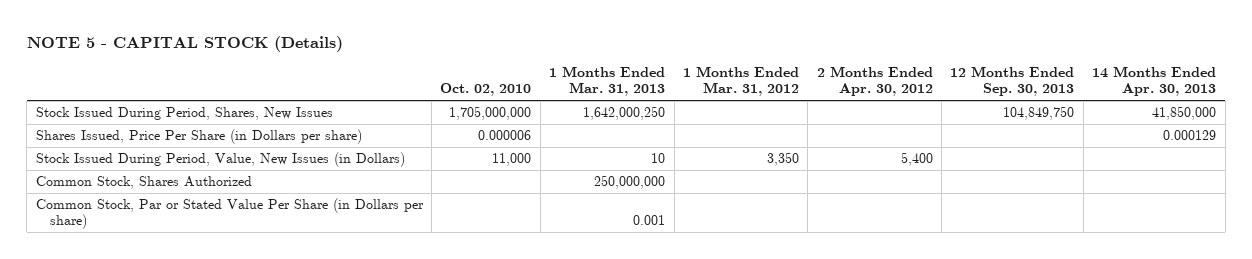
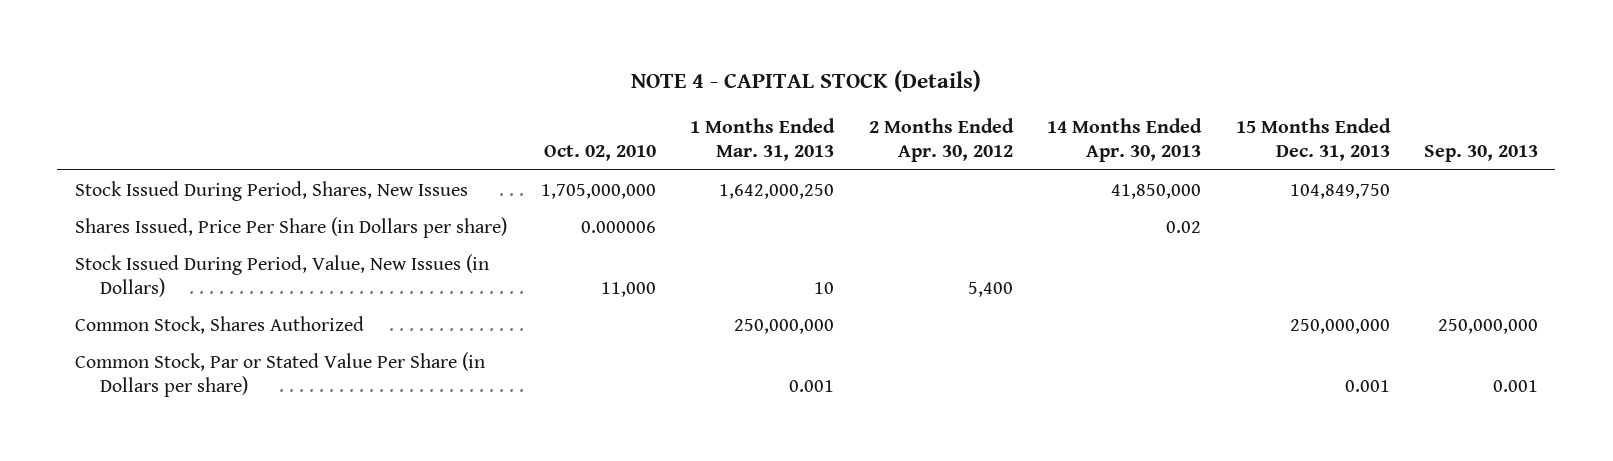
[26,35,343,52] NOTE 5 - CAPITAL STOCK (Details) -> [631,70,982,93] NOTE 4 - CAPITAL STOCK (Details)
[682,66,799,97] 1 Months Ended Mar. 31, 2012 -> none
[950,66,1075,97] 12 Months Ended Sep. 30, 2013 -> none
none -> [1235,118,1391,162] 15 Months Ended Dec. 31, 2013
none -> [1424,145,1539,163] Sep. 30, 2013
[1163,130,1217,141] 0.000129 -> [1166,220,1202,233] 0.02

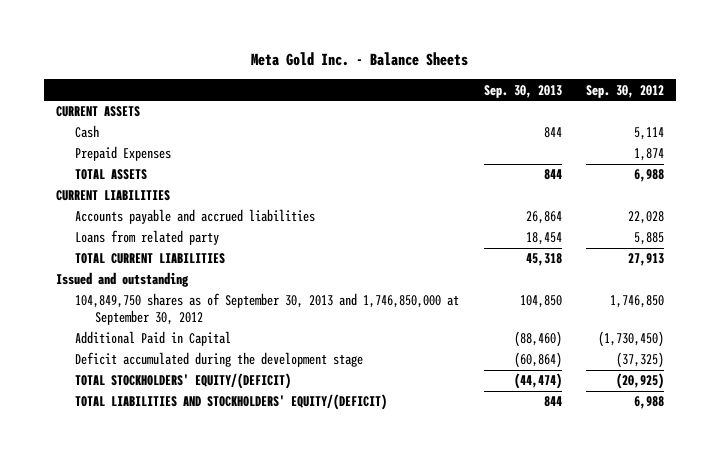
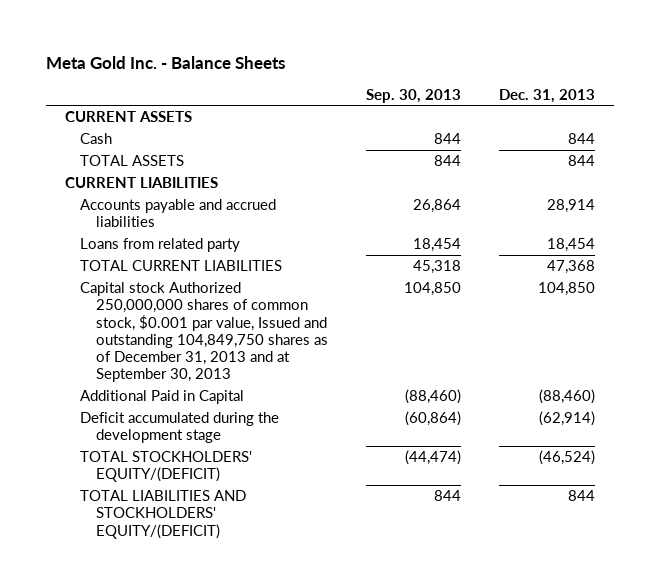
[585,84,664,98] Sep. 30, 2012 -> none
none -> [498,88,595,103] Dec. 31, 2013
[75,146,172,162] Prepaid Expenses -> none
[55,272,189,288] Issued and outstanding -> none
[75,293,460,326] 104,849,750 shares as of September 30, 2013 and 1,746,850,000 at September 30, 2012 -> [80,282,328,383] Capital stock Authorized 250,000,000 shares of common stock, $0.001 par value, Issued and outstanding 104,849,750 shares as of December 31, 2013 and at September 30, 2013

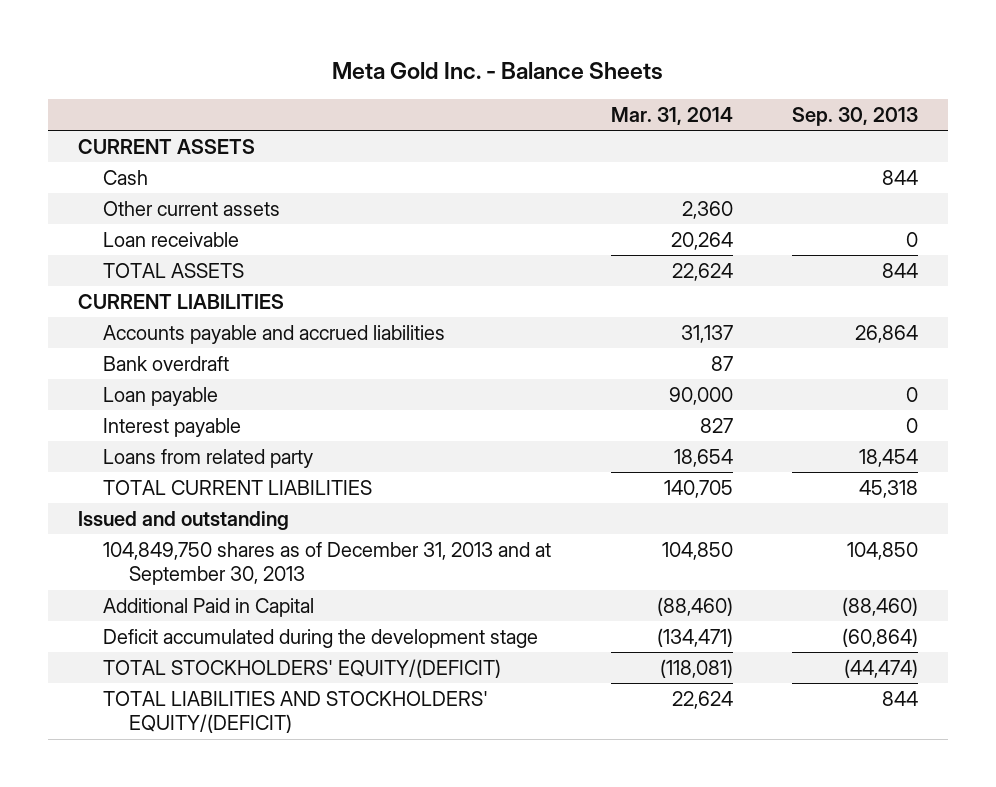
[498,88,595,103] Dec. 31, 2013 -> none
none -> [610,107,733,126] Mar. 31, 2014
none -> [103,200,281,216] Other current assets
none -> [103,231,240,247] Loan receivable
none -> [103,355,230,371] Bank overdraft
none -> [103,386,219,406] Loan payable
none -> [103,417,242,437] Interest payable
none -> [77,510,289,530] Issued and outstanding
[80,282,328,383] Capital stock Authorized 250,000,000 shares of common stock, $0.001 par value, Issued and outstanding 104,849,750 shares as of December 31, 2013 and at September 30, 2013 -> [103,541,552,586] 104,849,750 shares as of December 31, 2013 and at September 30, 2013

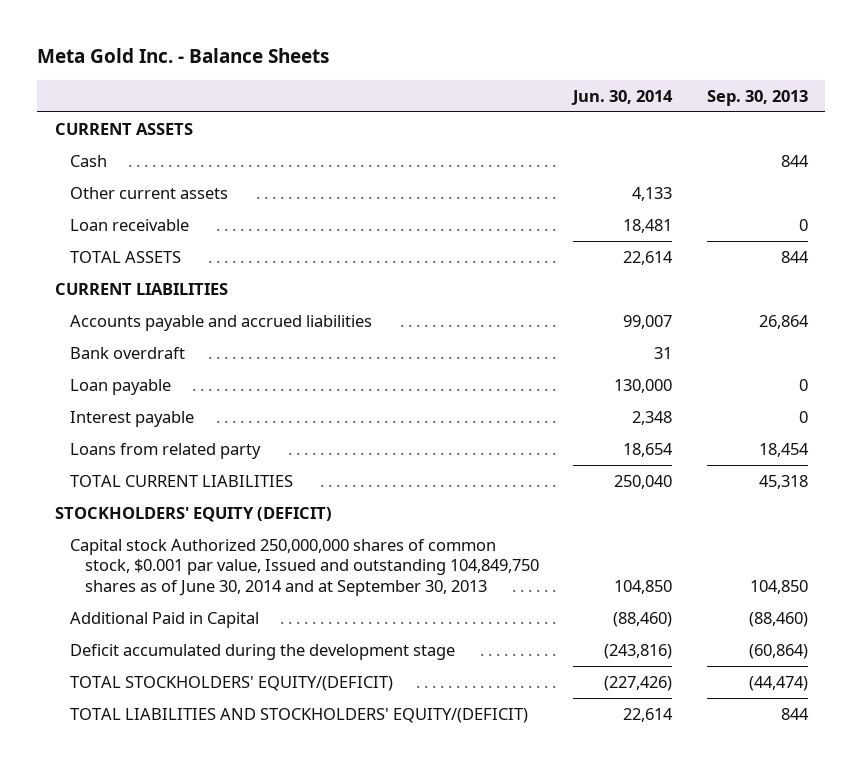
[610,107,733,126] Mar. 31, 2014 -> none
none -> [571,89,674,105] Jun. 30, 2014
[77,510,289,530] Issued and outstanding -> none
none -> [54,507,332,523] STOCKHOLDERS' EQUITY (DEFICIT)
[103,541,552,586] 104,849,750 shares as of December 31, 2013 and at September 30, 2013 -> [69,539,539,596] Capital stock Authorized 250,000,000 shares of common stock, $0.001 par value, Issued and outstanding 104,849,750 shares as of June 30, 2014 and at September 30, 2013

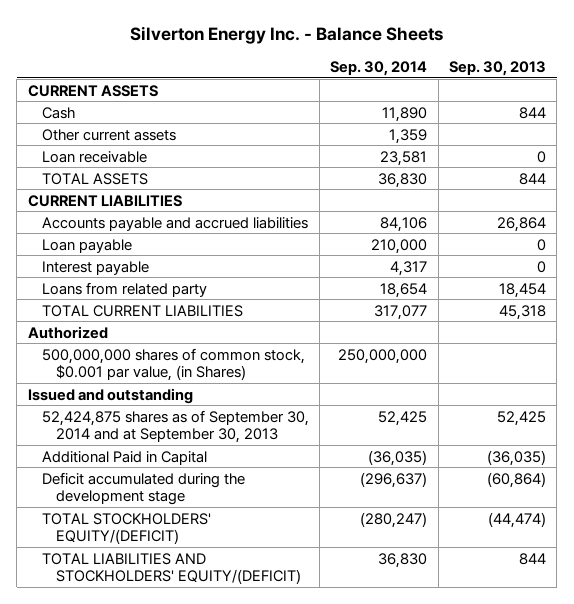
[37,47,330,63] Meta Gold Inc. - Balance Sheets -> [129,26,443,45] Silverton Energy Inc. - Balance Sheets
[571,89,674,105] Jun. 30, 2014 -> none
none -> [330,60,428,76] Sep. 30, 2014
[69,347,185,360] Bank overdraft -> none
[54,507,332,523] STOCKHOLDERS' EQUITY (DEFICIT) -> none
none -> [27,325,108,339] Authorized
none -> [41,347,305,382] 500,000,000 shares of common stock, $0.001 par value, (in Shares)
none -> [27,387,193,404] Issued and outstanding
[69,539,539,596] Capital stock Authorized 250,000,000 shares of common stock, $0.001 par value, Issued and outstanding 104,849,750 shares as of June 30, 2014 and at September 30, 2013 -> [41,409,309,444] 52,424,875 shares as of September 30, 2014 and at September 30, 2013
[750,579,809,594] 104,850 -> [496,410,546,426] 52,425
[749,612,809,628] (88,460) -> [486,449,546,466] (36,035)

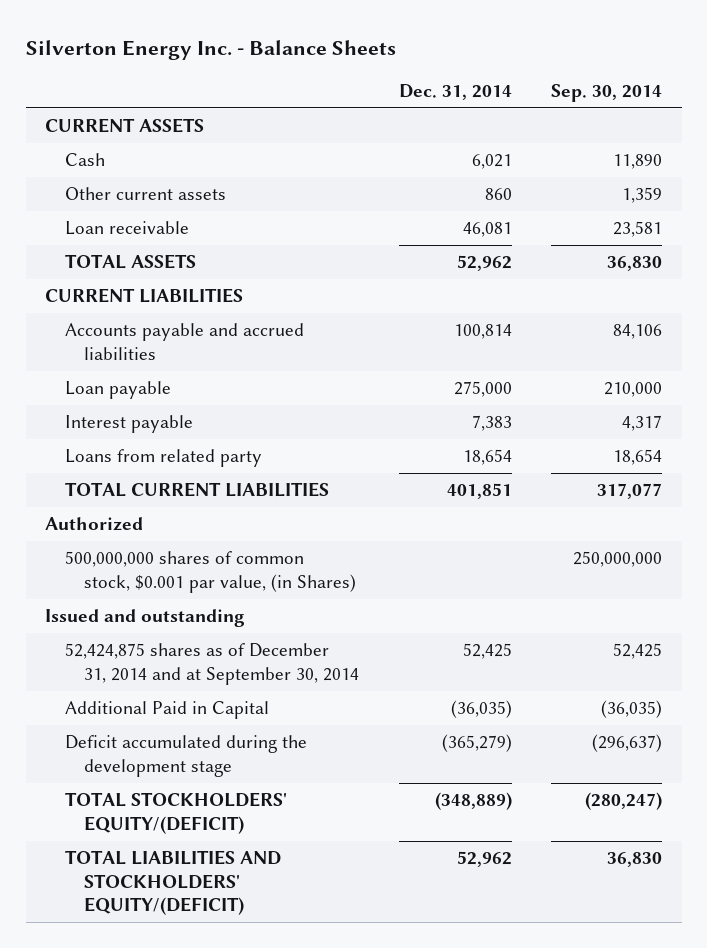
[448,60,546,76] Sep. 30, 2013 -> none
none -> [398,83,512,100] Dec. 31, 2014
[41,409,309,444] 52,424,875 shares as of September 30, 2014 and at September 30, 2013 -> [64,643,360,685] 52,424,875 shares as of December 31, 2014 and at September 30, 2014

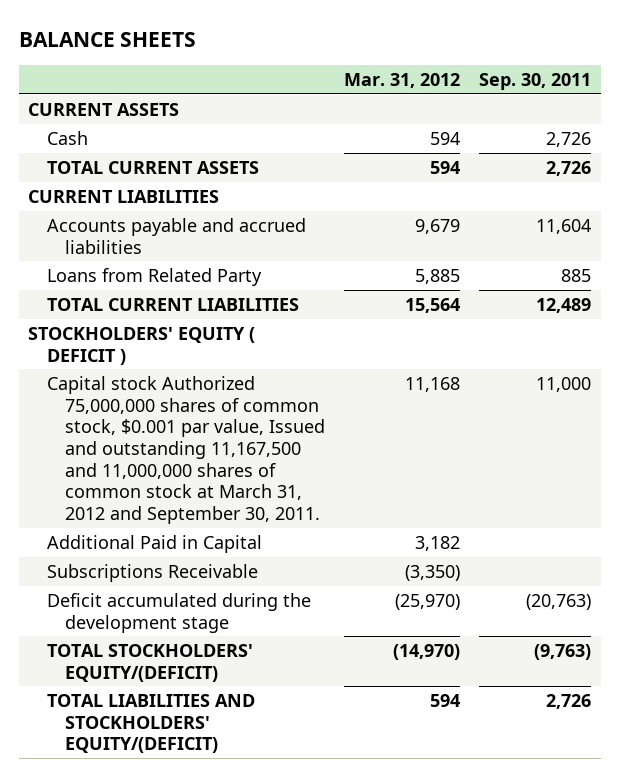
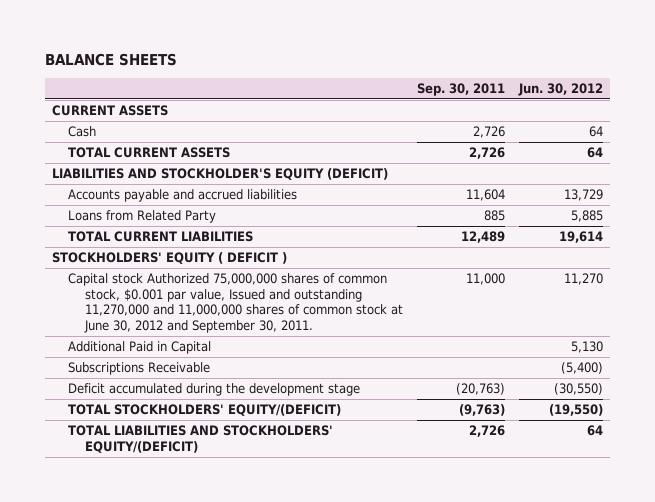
[344,72,461,88] Mar. 31, 2012 -> none
none -> [518,83,604,97] Jun. 30, 2012
[28,189,220,203] CURRENT LIABILITIES -> none
none -> [52,168,389,181] LIABILITIES AND STOCKHOLDER'S EQUITY (DEFICIT)
[46,375,326,524] Capital stock Authorized 75,000,000 shares of common stock, $0.001 par value, Issued and outstanding 11,167,500 and 11,000,000 shares of common stock at March 31, 2012 and September 30, 2011. -> [68,273,403,334] Capital stock Authorized 75,000,000 shares of common stock, $0.001 par value, Issued and outstanding 11,270,000 and 11,000,000 shares of common stock at June 30, 2012 and September 30, 2011.

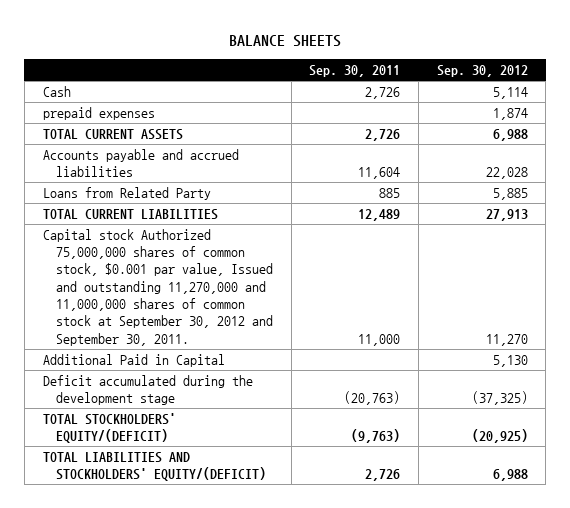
[518,83,604,97] Jun. 30, 2012 -> none
none -> [436,64,528,77] Sep. 30, 2012
[52,105,169,117] CURRENT ASSETS -> none
none -> [42,106,155,120] prepaid expenses
[52,168,389,181] LIABILITIES AND STOCKHOLDER'S EQUITY (DEFICIT) -> none
[52,252,288,265] STOCKHOLDERS' EQUITY ( DEFICIT ) -> none
[68,273,403,334] Capital stock Authorized 75,000,000 shares of common stock, $0.001 par value, Issued and outstanding 11,270,000 and 11,000,000 shares of common stock at June 30, 2012 and September 30, 2011. -> [42,228,274,346] Capital stock Authorized 75,000,000 shares of common stock, $0.001 par value, Issued and outstanding 11,270,000 and 11,000,000 shares of common stock at September 30, 2012 and September 30, 2011.
[68,362,211,376] Subscriptions Receivable -> none

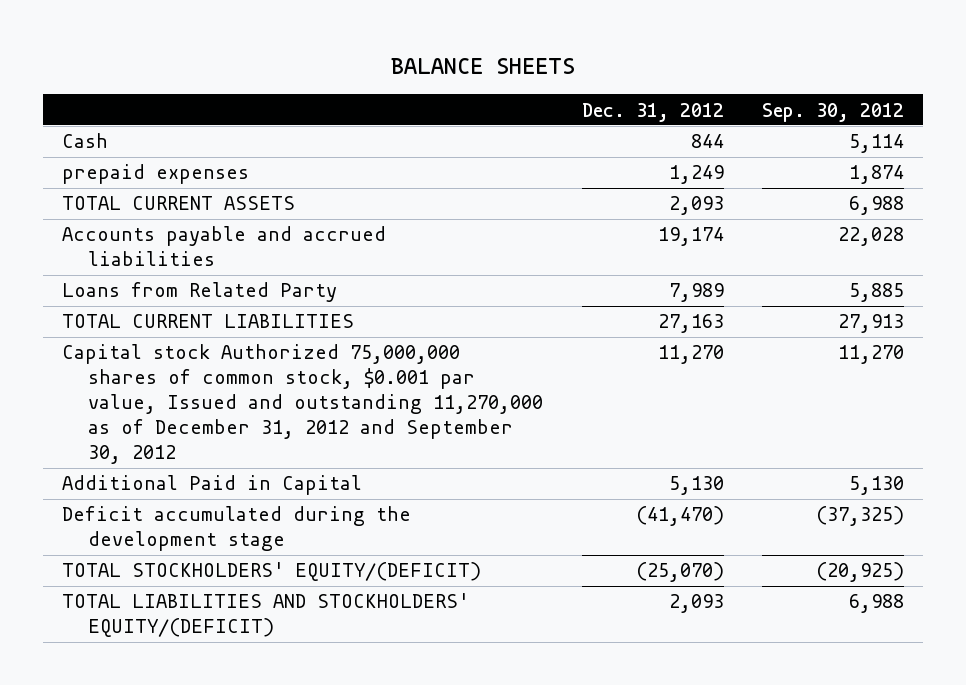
[309,64,401,77] Sep. 30, 2011 -> none
none -> [581,102,724,122] Dec. 31, 2012
[42,228,274,346] Capital stock Authorized 75,000,000 shares of common stock, $0.001 par value, Issued and outstanding 11,270,000 and 11,000,000 shares of common stock at September 30, 2012 and September 30, 2011. -> [61,344,544,465] Capital stock Authorized 75,000,000 shares of common stock, $0.001 par value, Issued and outstanding 11,270,000 as of December 31, 2012 and September 30, 2012

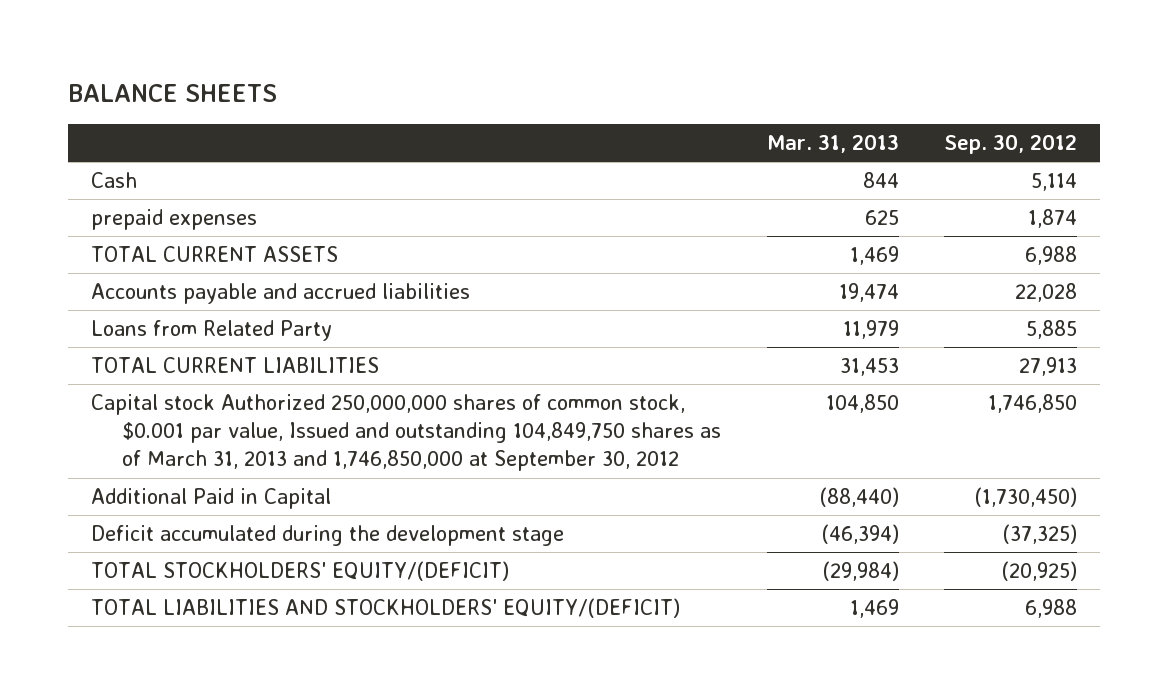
[581,102,724,122] Dec. 31, 2012 -> none
none -> [766,134,899,154] Mar. 31, 2013
[61,344,544,465] Capital stock Authorized 75,000,000 shares of common stock, $0.001 par value, Issued and outstanding 11,270,000 as of December 31, 2012 and September 30, 2012 -> [91,394,722,472] Capital stock Authorized 250,000,000 shares of common stock, $0.001 par value, Issued and outstanding 104,849,750 shares as of March 31, 2013 and 1,746,850,000 at September 30, 2012
[837,345,904,365] 11,270 -> [988,394,1078,414] 1,746,850
[848,476,904,496] 5,130 -> [974,487,1078,508] (1,730,450)

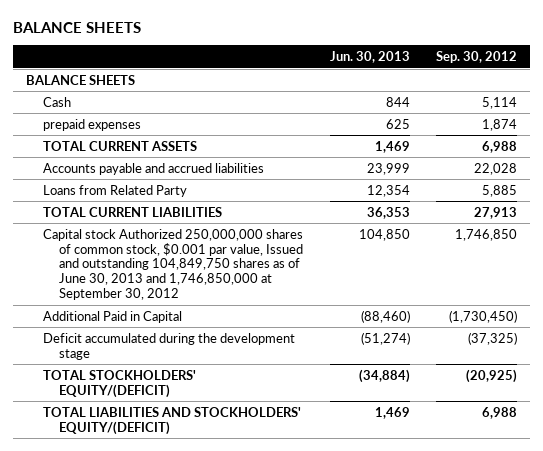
[766,134,899,154] Mar. 31, 2013 -> none
none -> [329,51,410,64] Jun. 30, 2013
none -> [25,74,135,85] BALANCE SHEETS
[91,394,722,472] Capital stock Authorized 250,000,000 shares of common stock, $0.001 par value, Issued and outstanding 104,849,750 shares as of March 31, 2013 and 1,746,850,000 at September 30, 2012 -> [42,228,304,301] Capital stock Authorized 250,000,000 shares of common stock, $0.001 par value, Issued and outstanding 104,849,750 shares as of June 30, 2013 and 1,746,850,000 at September 30, 2012

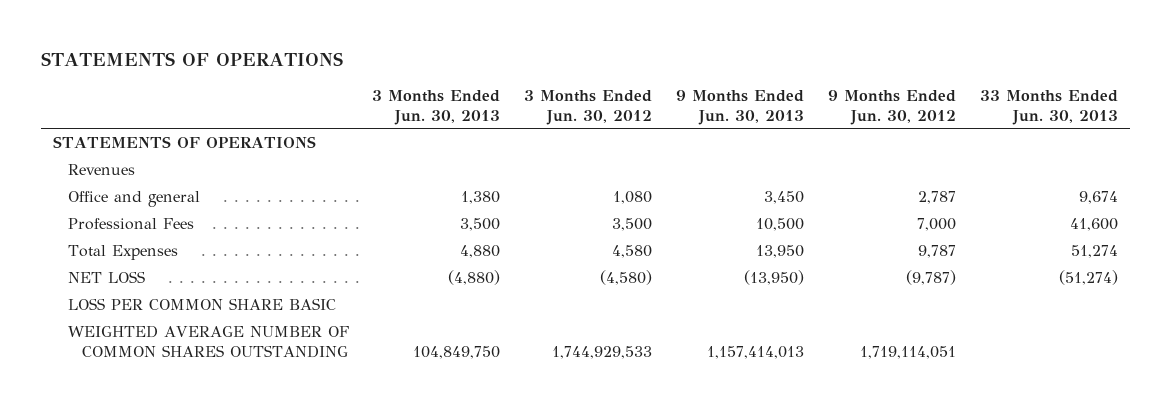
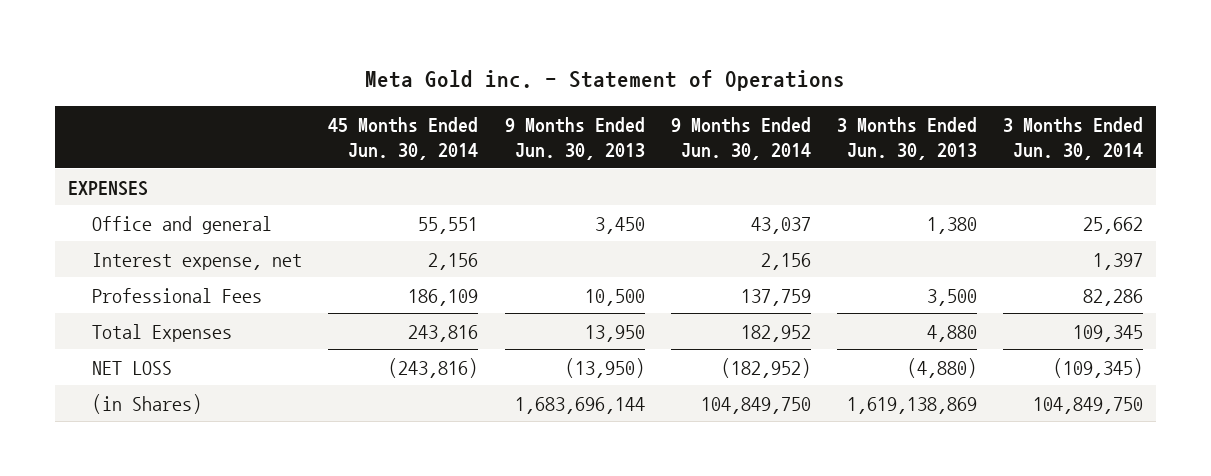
[40,51,343,66] STATEMENTS OF OPERATIONS -> [365,70,846,92] Meta Gold inc. - Statement of Operations
[524,89,653,125] 3 Months Ended Jun. 30, 2012 -> none
[828,89,957,125] 9 Months Ended Jun. 30, 2012 -> none
[980,89,1119,125] 33 Months Ended Jun. 30, 2013 -> none
none -> [328,116,479,161] 45 Months Ended Jun. 30, 2014
none -> [670,116,811,161] 9 Months Ended Jun. 30, 2014
none -> [1002,116,1143,161] 3 Months Ended Jun. 30, 2014
[52,135,316,148] STATEMENTS OF OPERATIONS -> none
[67,163,135,175] Revenues -> none
none -> [67,180,148,196] EXPENSES
none -> [92,252,303,270] Interest expense, net
[67,297,336,310] LOSS PER COMMON SHARE BASIC -> none
[67,324,349,358] WEIGHTED AVERAGE NUMBER OF COMMON SHARES OUTSTANDING -> none
none -> [92,393,203,414] (in Shares)

